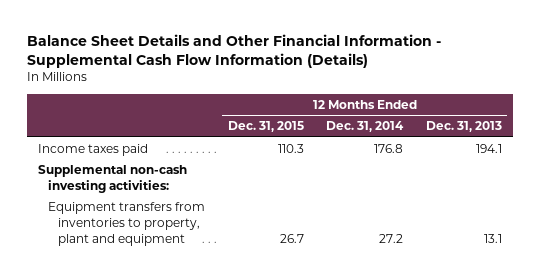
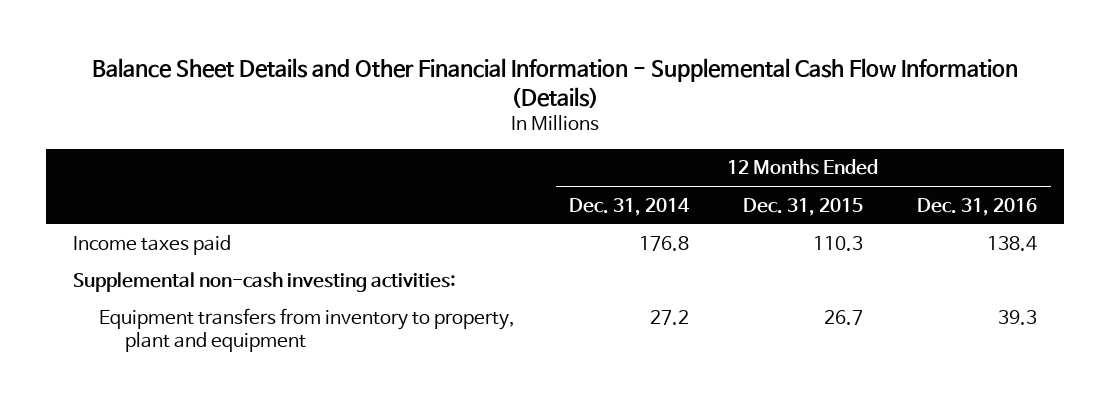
[425,121,502,133] Dec. 31, 2013 -> none
none -> [917,197,1038,216] Dec. 31, 2016
[48,201,206,246] Equipment transfers from inventories to property, plant and equipment -> [99,308,516,352] Equipment transfers from inventory to property, plant and equipment

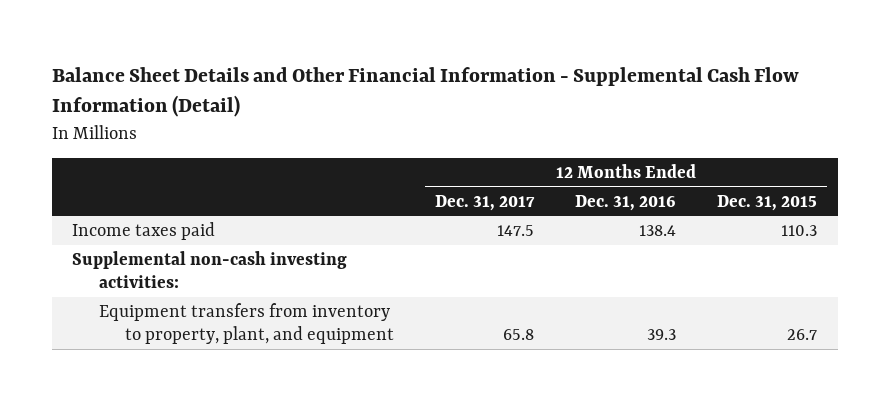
[92,57,1019,108] Balance Sheet Details and Other Financial Information - Supplemental Cash Flow Information (Details) -> [51,67,799,118] Balance Sheet Details and Other Financial Information - Supplemental Cash Flow Information (Detail)
[569,197,691,216] Dec. 31, 2014 -> none
none -> [434,194,535,211] Dec. 31, 2017
[99,308,516,352] Equipment transfers from inventory to property, plant and equipment -> [98,302,394,345] Equipment transfers from inventory to property, plant, and equipment

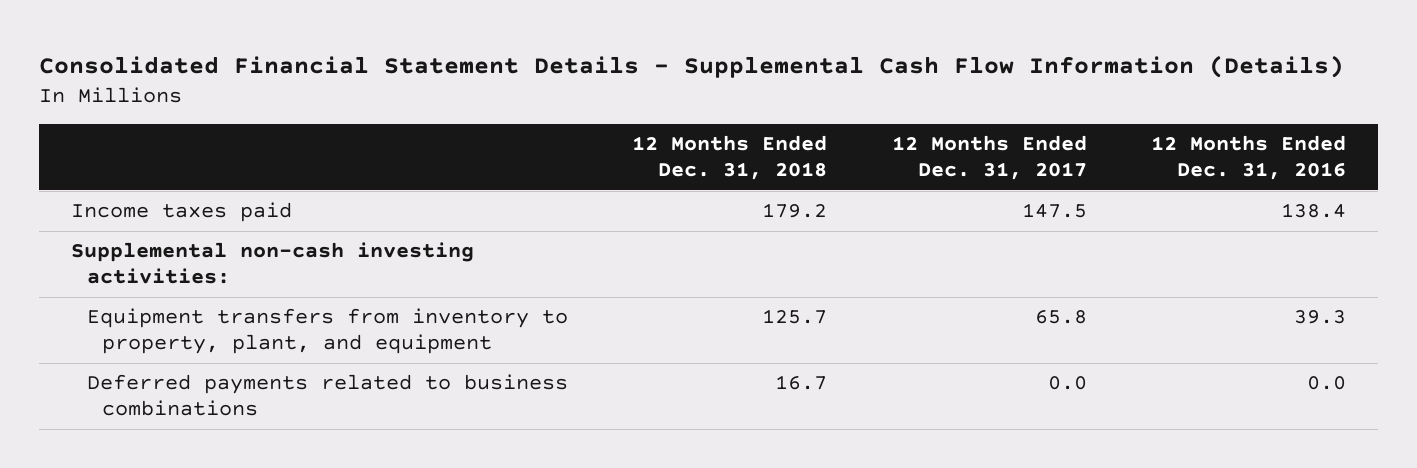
[51,67,799,118] Balance Sheet Details and Other Financial Information - Supplemental Cash Flow Information (Detail) -> [38,54,1344,78] Consolidated Financial Statement Details - Supplemental Cash Flow Information (Details)
[717,194,818,211] Dec. 31, 2015 -> none
none -> [632,135,828,181] 12 Months Ended Dec. 31, 2018
none -> [86,374,568,417] Deferred payments related to business combinations

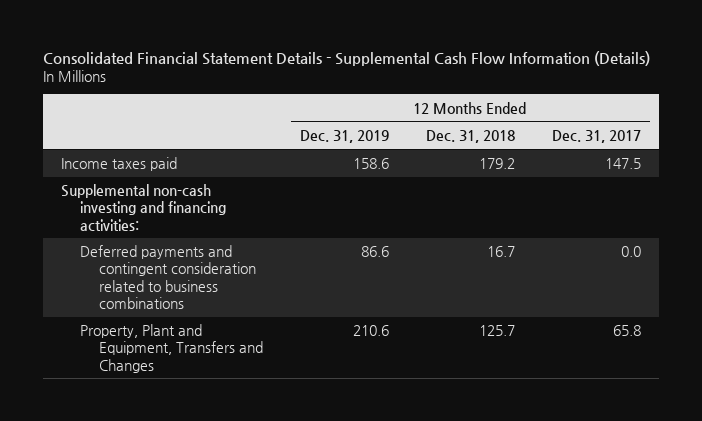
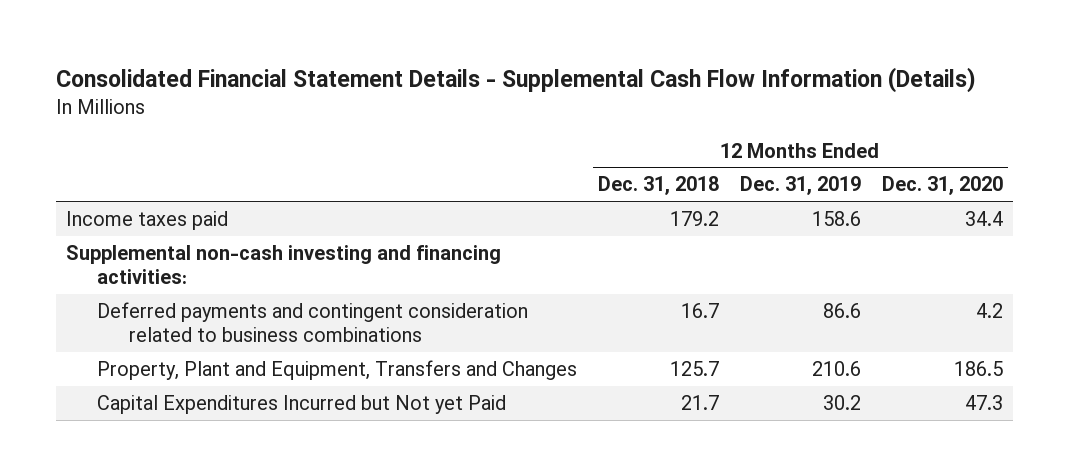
[551,129,641,143] Dec. 31, 2017 -> none
none -> [881,176,1003,196] Dec. 31, 2020
none -> [97,394,507,414] Capital Expenditures Incurred but Not yet Paid

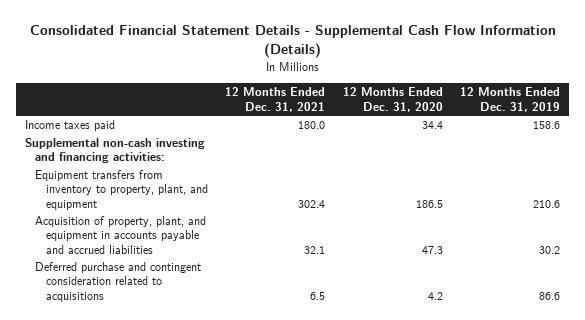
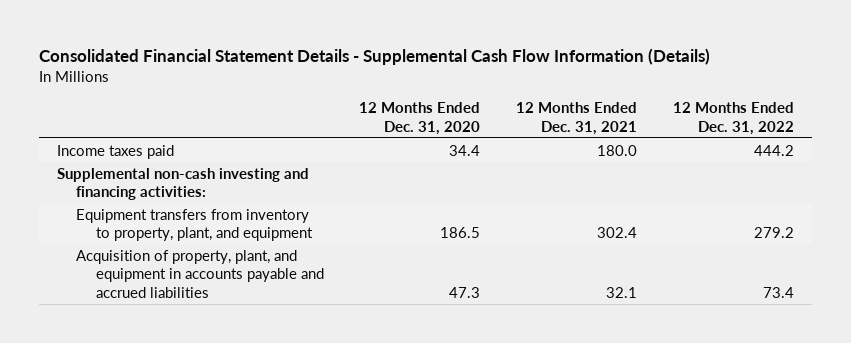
[460,87,561,112] 12 Months Ended Dec. 31, 2019 -> none
none -> [673,102,795,135] 12 Months Ended Dec. 31, 2022
[35,262,202,302] Deferred purchase and contingent consideration related to acquisitions -> none

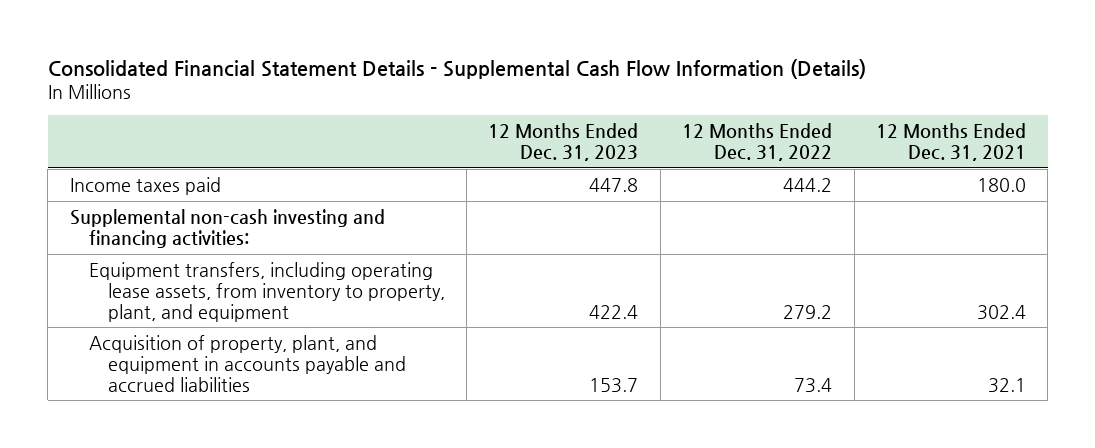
[359,102,481,135] 12 Months Ended Dec. 31, 2020 -> none
none -> [488,123,639,162] 12 Months Ended Dec. 31, 2023
[76,208,313,242] Equipment transfers from inventory to property, plant, and equipment -> [88,261,445,322] Equipment transfers, including operating lease assets, from inventory to property, plant, and equipment

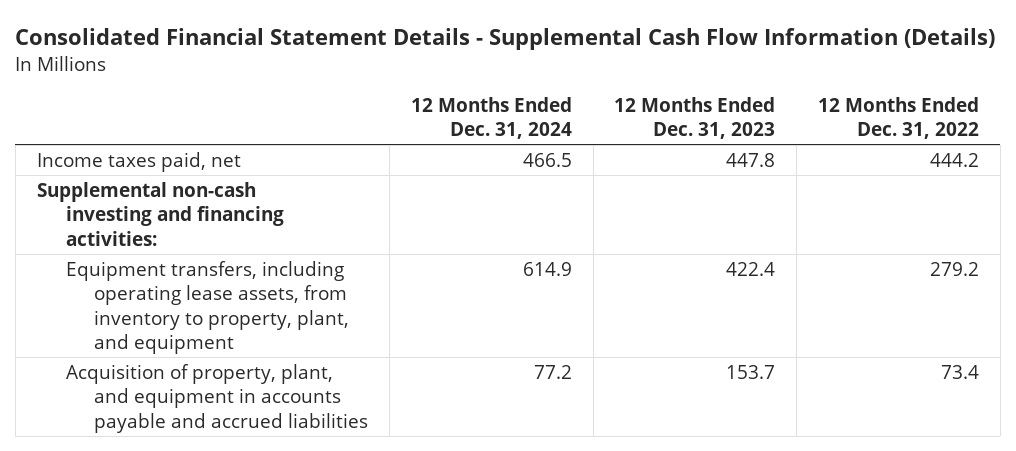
[875,123,1026,162] 12 Months Ended Dec. 31, 2021 -> none
none -> [410,96,572,140] 12 Months Ended Dec. 31, 2024
[69,176,221,195] Income taxes paid -> [36,151,241,172] Income taxes paid, net

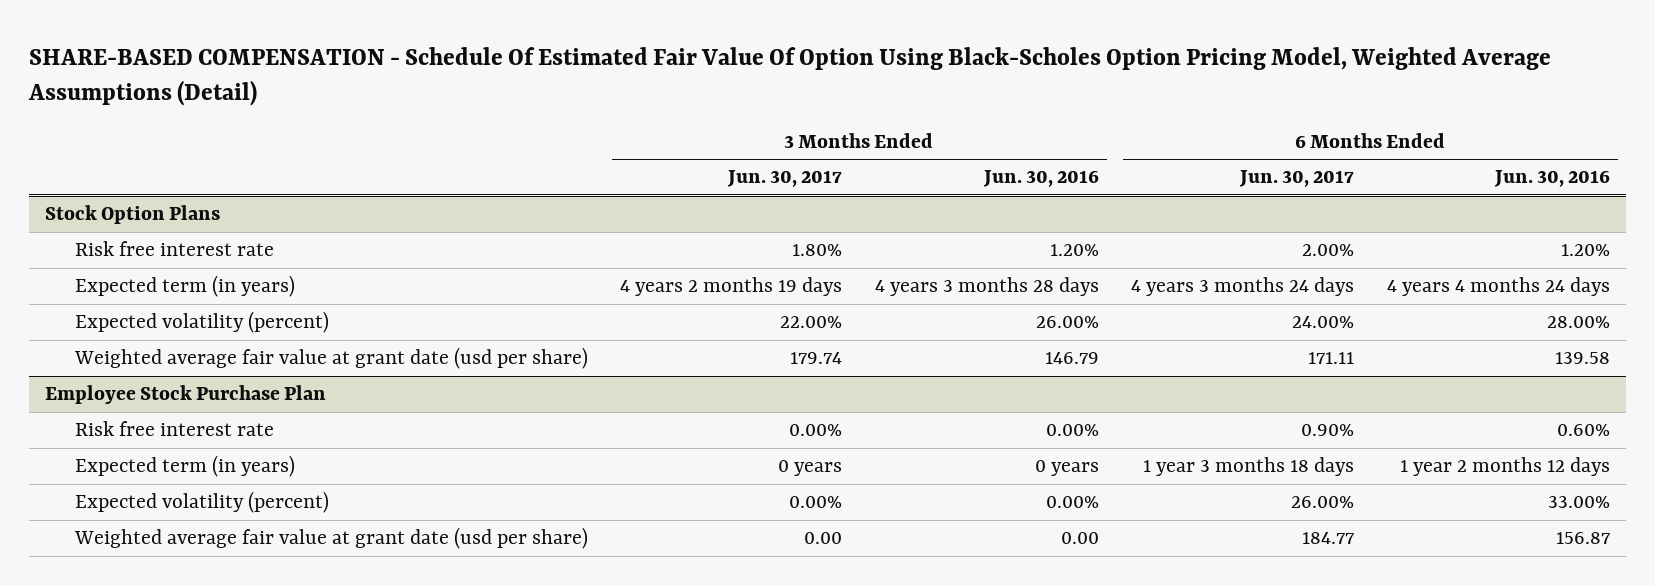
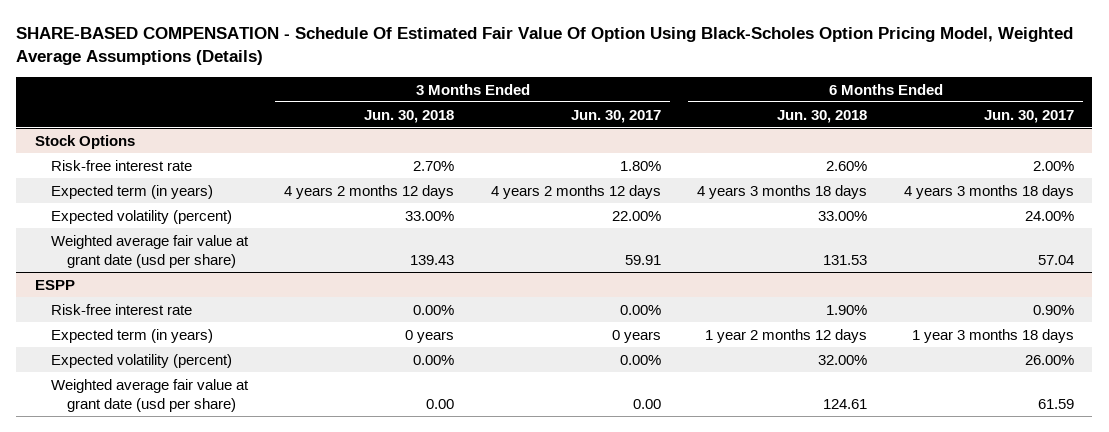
[27,46,1551,107] SHARE-BASED COMPENSATION - Schedule Of Estimated Fair Value Of Option Using Black-Scholes Option Pricing Model, Weighted Average Assumptions (Detail) -> [16,27,1074,66] SHARE-BASED COMPENSATION - Schedule Of Estimated Fair Value Of Option Using Black-Scholes Option Pricing Model, Weighted Average Assumptions (Details)
[982,170,1099,188] Jun. 30, 2016 -> none
[1493,170,1610,188] Jun. 30, 2016 -> none
none -> [364,109,455,123] Jun. 30, 2018
none -> [777,109,868,123] Jun. 30, 2018
[45,205,221,225] Stock Option Plans -> [34,134,135,149] Stock Options
[74,241,274,257] Risk free interest rate -> [50,159,192,171] Risk-free interest rate
[620,277,843,297] 4 years 2 months 19 days -> [490,184,661,199] 4 years 2 months 12 days
[1131,277,1355,297] 4 years 3 months 24 days -> [904,184,1075,199] 4 years 3 months 18 days
[790,352,843,365] 179.74 -> [624,254,661,265] 59.91
[1308,352,1355,365] 171.11 -> [1038,254,1075,265] 57.04
[45,385,327,405] Employee Stock Purchase Plan -> [34,279,75,290] ESPP
[74,421,274,437] Risk free interest rate -> [50,303,192,315] Risk-free interest rate
[1302,532,1355,545] 184.77 -> [1038,398,1075,409] 61.59

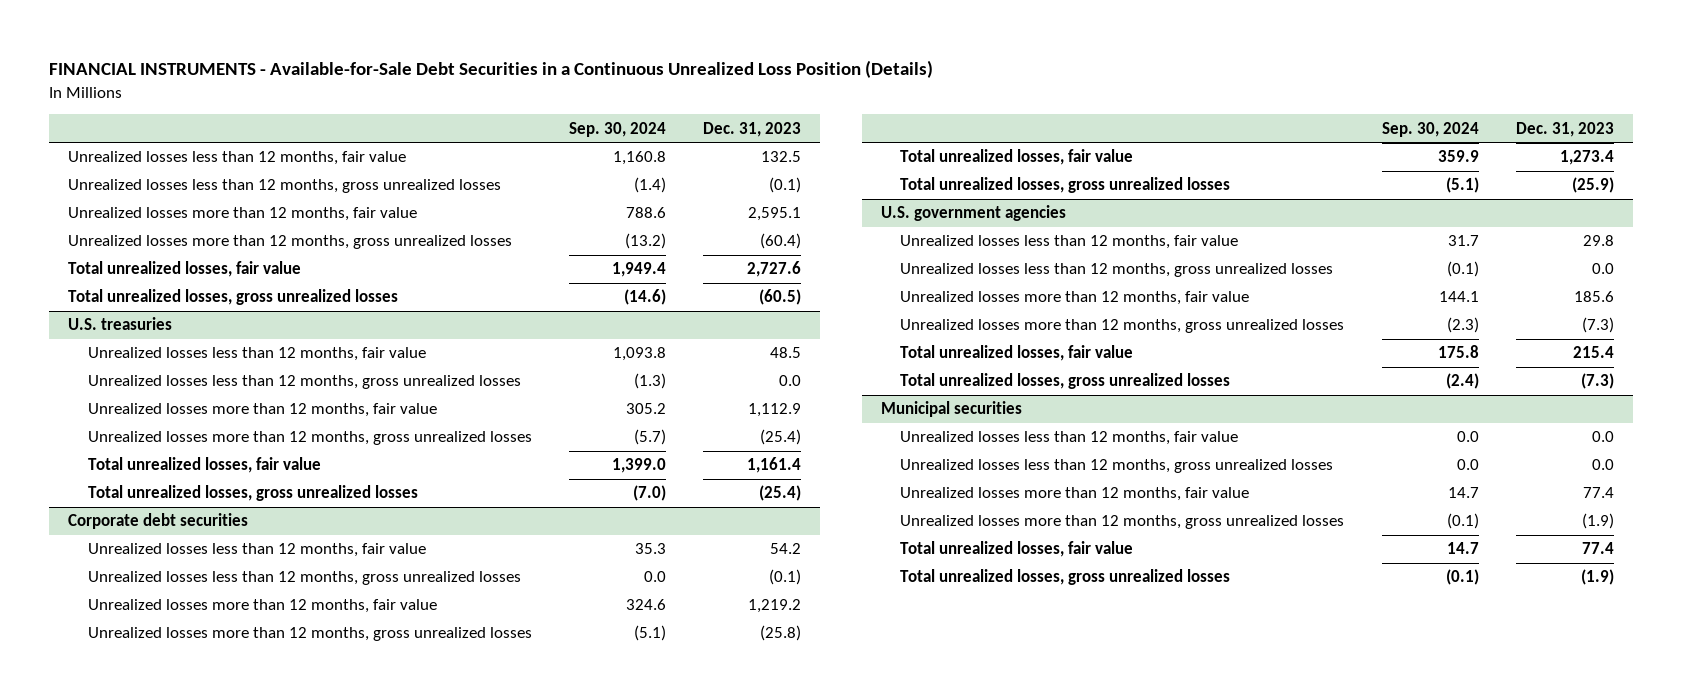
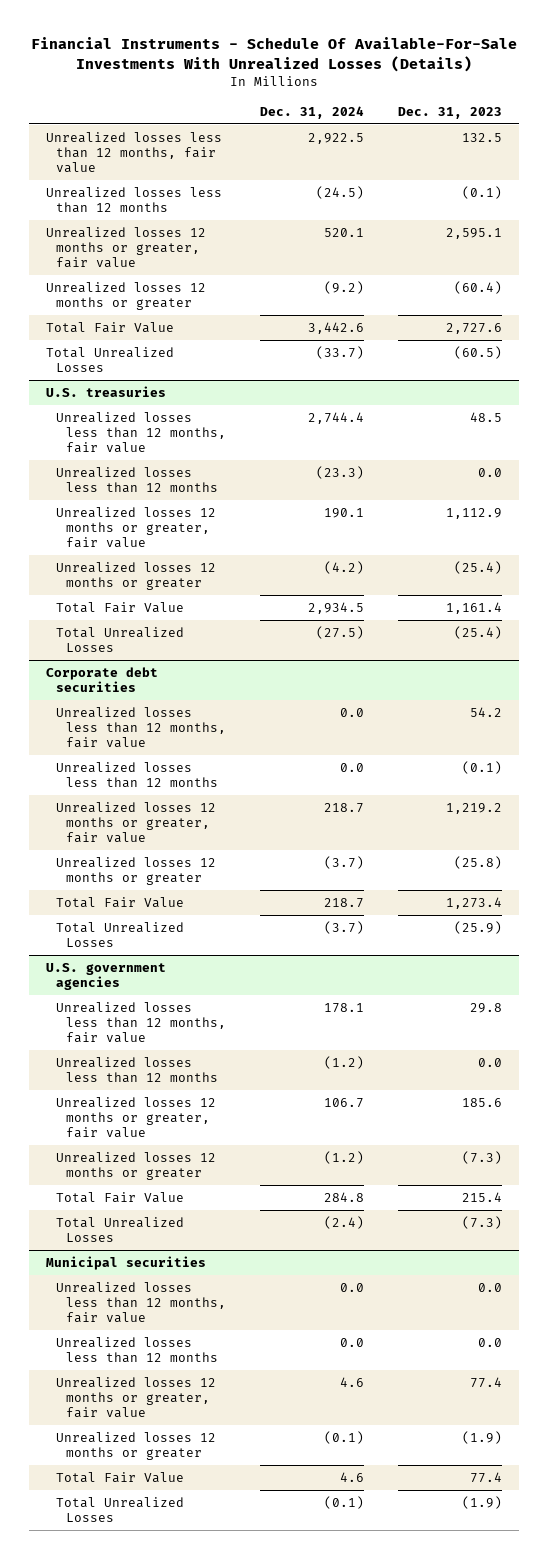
[49,60,934,79] FINANCIAL INSTRUMENTS - Available-for-Sale Debt Securities in a Continuous Unrealized Loss Position (Details) -> [31,36,518,72] Financial Instruments - Schedule Of Available-For-Sale Investments With Unrealized Losses (Details)
[569,121,667,137] Sep. 30, 2024 -> none
none -> [260,105,365,119] Dec. 31, 2024
[67,179,501,194] Unrealized losses less than 12 months, gross unrealized losses -> [46,186,223,213] Unrealized losses less than 12 months
[67,207,417,222] Unrealized losses more than 12 months, fair value -> [46,226,207,268] Unrealized losses 12 months or greater, fair value
[67,235,512,250] Unrealized losses more than 12 months, gross unrealized losses -> [46,281,207,310] Unrealized losses 12 months or greater
[67,261,301,278] Total unrealized losses, fair value -> [46,321,175,333] Total Fair Value
[67,289,398,306] Total unrealized losses, gross unrealized losses -> [46,346,175,372] Total Unrealized Losses
[87,375,521,390] Unrealized losses less than 12 months, gross unrealized losses -> [56,466,219,493] Unrealized losses less than 12 months
[87,403,437,418] Unrealized losses more than 12 months, fair value -> [56,506,217,548] Unrealized losses 12 months or greater, fair value
[87,431,532,446] Unrealized losses more than 12 months, gross unrealized losses -> [56,561,217,590] Unrealized losses 12 months or greater
[87,457,321,474] Total unrealized losses, fair value -> [56,601,185,613] Total Fair Value
[87,485,418,502] Total unrealized losses, gross unrealized losses -> [56,626,185,652] Total Unrealized Losses
[87,571,521,586] Unrealized losses less than 12 months, gross unrealized losses -> [56,761,219,788] Unrealized losses less than 12 months
[87,599,437,614] Unrealized losses more than 12 months, fair value -> [56,801,217,843] Unrealized losses 12 months or greater, fair value
[87,627,532,642] Unrealized losses more than 12 months, gross unrealized losses -> [56,856,217,885] Unrealized losses 12 months or greater
[900,149,1134,166] Total unrealized losses, fair value -> [56,896,185,908] Total Fair Value
[900,177,1231,194] Total unrealized losses, gross unrealized losses -> [56,921,185,947] Total Unrealized Losses
[900,263,1334,278] Unrealized losses less than 12 months, gross unrealized losses -> [56,1056,219,1083] Unrealized losses less than 12 months
[900,291,1250,306] Unrealized losses more than 12 months, fair value -> [56,1096,217,1138] Unrealized losses 12 months or greater, fair value
[900,319,1345,334] Unrealized losses more than 12 months, gross unrealized losses -> [56,1151,217,1180] Unrealized losses 12 months or greater
[900,345,1134,362] Total unrealized losses, fair value -> [56,1191,185,1203] Total Fair Value
[900,373,1231,390] Total unrealized losses, gross unrealized losses -> [56,1216,185,1242] Total Unrealized Losses
[900,459,1334,474] Unrealized losses less than 12 months, gross unrealized losses -> [56,1336,219,1363] Unrealized losses less than 12 months
[900,487,1250,502] Unrealized losses more than 12 months, fair value -> [56,1376,217,1418] Unrealized losses 12 months or greater, fair value
[900,515,1345,530] Unrealized losses more than 12 months, gross unrealized losses -> [56,1431,217,1460] Unrealized losses 12 months or greater
[900,541,1134,558] Total unrealized losses, fair value -> [56,1471,185,1483] Total Fair Value
[900,569,1231,586] Total unrealized losses, gross unrealized losses -> [56,1496,185,1522] Total Unrealized Losses

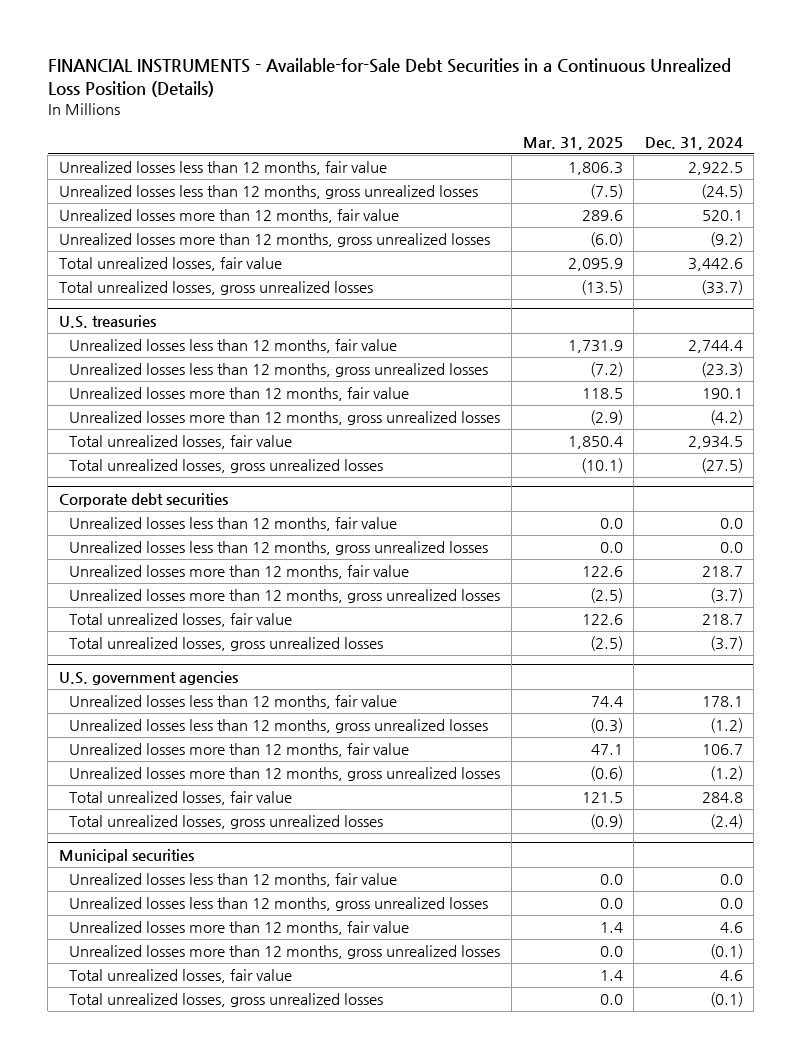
[31,36,518,72] Financial Instruments - Schedule Of Available-For-Sale Investments With Unrealized Losses (Details) -> [47,57,731,98] FINANCIAL INSTRUMENTS - Available-for-Sale Debt Securities in a Continuous Unrealized Loss Position (Details)
[398,106,503,119] Dec. 31, 2023 -> none
none -> [522,136,623,150] Mar. 31, 2025
[46,186,223,213] Unrealized losses less than 12 months -> [58,185,478,200] Unrealized losses less than 12 months, gross unrealized losses
[46,226,207,268] Unrealized losses 12 months or greater, fair value -> [58,209,399,224] Unrealized losses more than 12 months, fair value
[46,281,207,310] Unrealized losses 12 months or greater -> [58,233,490,248] Unrealized losses more than 12 months, gross unrealized losses
[46,321,175,333] Total Fair Value -> [58,257,282,272] Total unrealized losses, fair value
[46,346,175,372] Total Unrealized Losses -> [58,281,373,296] Total unrealized losses, gross unrealized losses
[56,466,219,493] Unrealized losses less than 12 months -> [69,363,489,378] Unrealized losses less than 12 months, gross unrealized losses
[56,506,217,548] Unrealized losses 12 months or greater, fair value -> [69,387,410,402] Unrealized losses more than 12 months, fair value
[56,561,217,590] Unrealized losses 12 months or greater -> [69,411,501,426] Unrealized losses more than 12 months, gross unrealized losses
[56,601,185,613] Total Fair Value -> [69,435,293,450] Total unrealized losses, fair value
[56,626,185,652] Total Unrealized Losses -> [69,459,384,474] Total unrealized losses, gross unrealized losses
[56,761,219,788] Unrealized losses less than 12 months -> [69,541,489,556] Unrealized losses less than 12 months, gross unrealized losses
[56,801,217,843] Unrealized losses 12 months or greater, fair value -> [69,565,410,580] Unrealized losses more than 12 months, fair value
[56,856,217,885] Unrealized losses 12 months or greater -> [69,589,501,604] Unrealized losses more than 12 months, gross unrealized losses
[56,896,185,908] Total Fair Value -> [69,613,293,628] Total unrealized losses, fair value
[56,921,185,947] Total Unrealized Losses -> [69,637,384,652] Total unrealized losses, gross unrealized losses
[56,1056,219,1083] Unrealized losses less than 12 months -> [69,719,489,734] Unrealized losses less than 12 months, gross unrealized losses
[56,1096,217,1138] Unrealized losses 12 months or greater, fair value -> [69,743,410,758] Unrealized losses more than 12 months, fair value
[56,1151,217,1180] Unrealized losses 12 months or greater -> [69,767,501,782] Unrealized losses more than 12 months, gross unrealized losses
[56,1191,185,1203] Total Fair Value -> [69,791,293,806] Total unrealized losses, fair value
[56,1216,185,1242] Total Unrealized Losses -> [69,815,384,830] Total unrealized losses, gross unrealized losses
[56,1336,219,1363] Unrealized losses less than 12 months -> [69,897,489,912] Unrealized losses less than 12 months, gross unrealized losses
[56,1376,217,1418] Unrealized losses 12 months or greater, fair value -> [69,921,410,936] Unrealized losses more than 12 months, fair value
[56,1431,217,1460] Unrealized losses 12 months or greater -> [69,945,501,960] Unrealized losses more than 12 months, gross unrealized losses
[56,1471,185,1483] Total Fair Value -> [69,969,293,984] Total unrealized losses, fair value
[56,1496,185,1522] Total Unrealized Losses -> [69,993,384,1008] Total unrealized losses, gross unrealized losses

